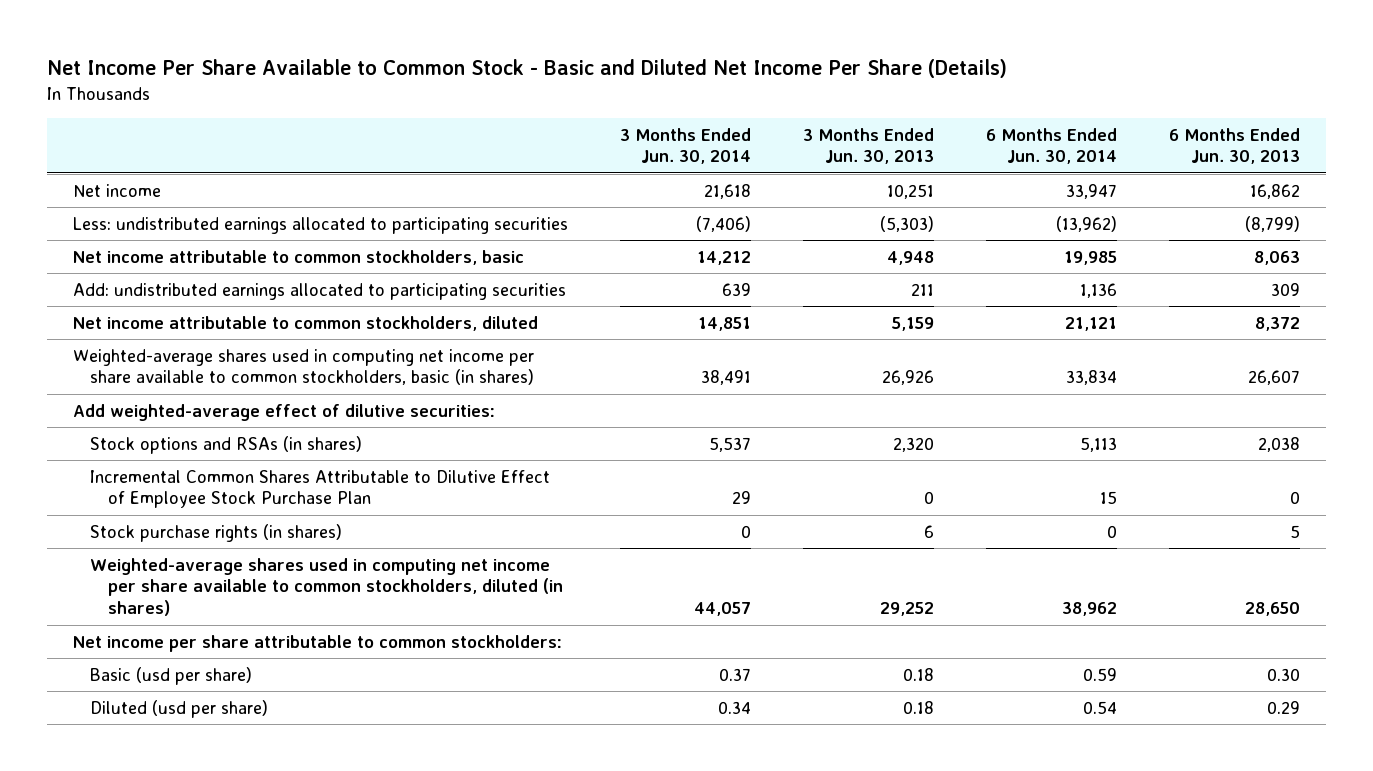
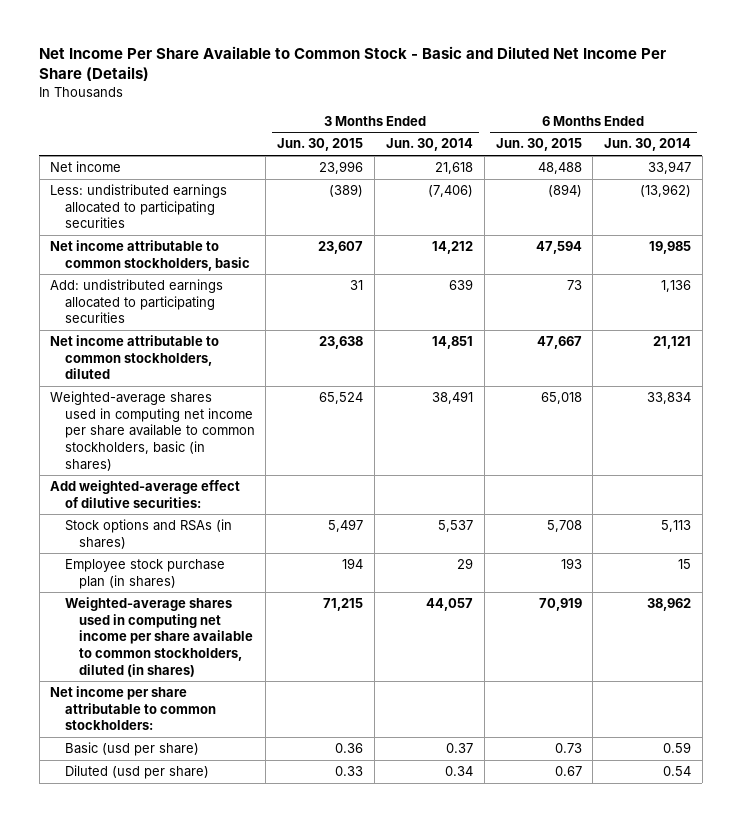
[802,127,934,165] 3 Months Ended Jun. 30, 2013 -> none
[1168,127,1300,165] 6 Months Ended Jun. 30, 2013 -> none
none -> [277,138,364,152] Jun. 30, 2015
none -> [495,138,582,152] Jun. 30, 2015
[90,523,343,542] Stock purchase rights (in shares) -> none
[90,469,551,509] Incremental Common Shares Attributable to Dilutive Effect of Employee Stock Purchase Plan -> [64,559,225,589] Employee stock purchase plan (in shares)

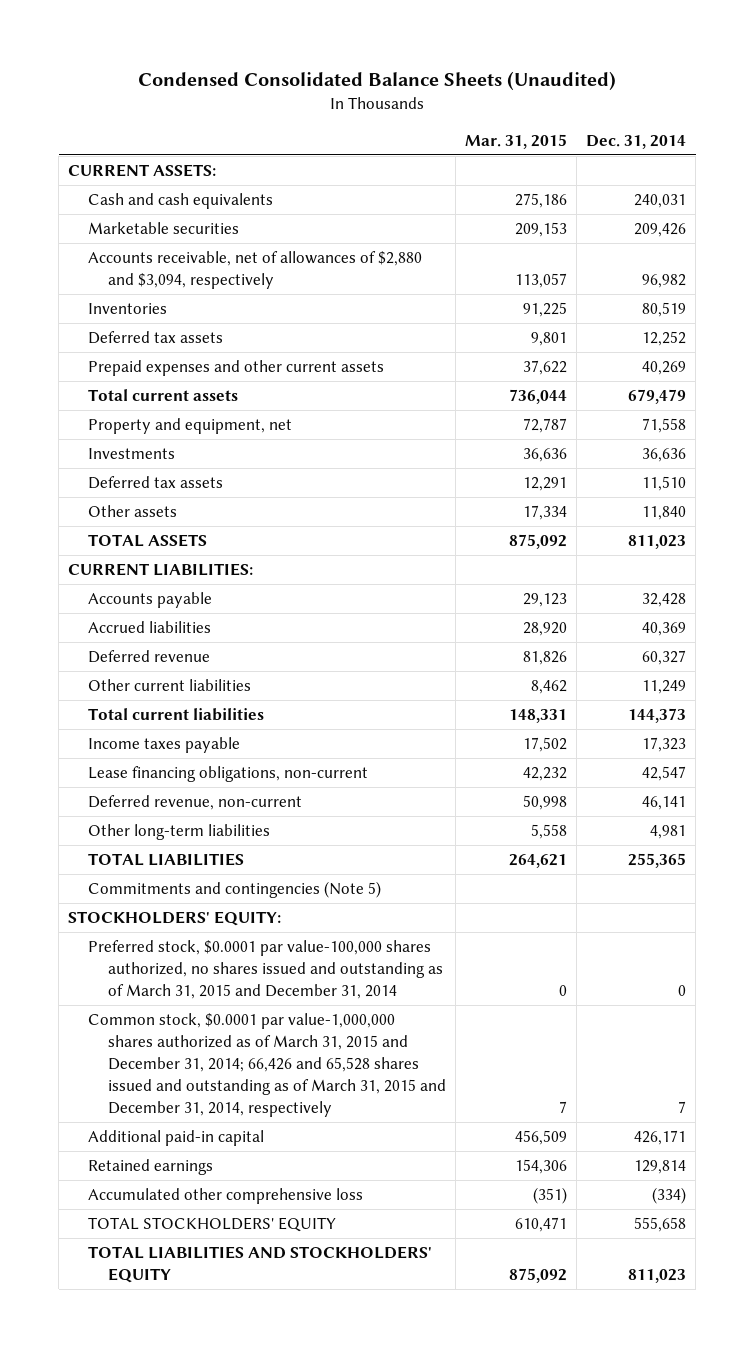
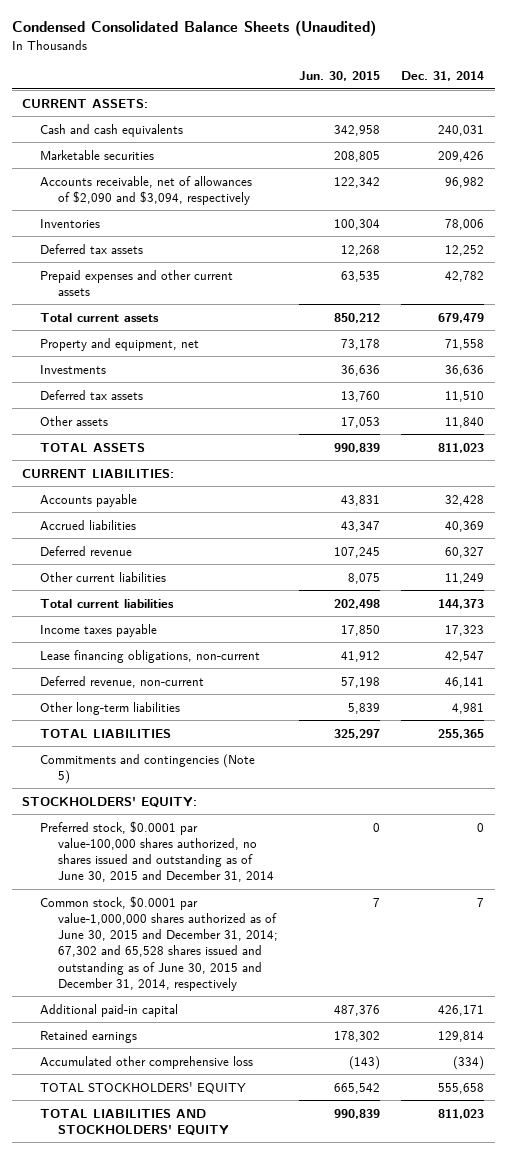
[465,134,568,150] Mar. 31, 2015 -> none
none -> [299,71,381,82] Jun. 30, 2015
[88,250,423,290] Accounts receivable, net of allowances of $2,880 and $3,094, respectively -> [40,175,253,205] Accounts receivable, net of allowances of $2,090 and $3,094, respectively
[642,301,687,317] 80,519 -> [445,218,485,230] 78,006
[642,360,687,375] 40,269 -> [445,270,485,282] 42,782
[88,939,444,1000] Preferred stock, $0.0001 par value-100,000 shares authorized, no shares issued and outstanding as of March 31, 2015 and December 31, 2014 -> [40,820,275,883] Preferred stock, $0.0001 par value-100,000 shares authorized, no shares issued and outstanding as of June 30, 2015 and December 31, 2014
[88,1012,447,1118] Common stock, $0.0001 par value-1,000,000 shares authorized as of March 31, 2015 and December 31, 2014; 66,426 and 65,528 shares issued and outstanding as of March 31, 2015 and December 31, 2014, respectively -> [40,895,279,991] Common stock, $0.0001 par value-1,000,000 shares authorized as of June 30, 2015 and December 31, 2014; 67,302 and 65,528 shares issued and outstanding as of June 30, 2015 and December 31, 2014, respectively

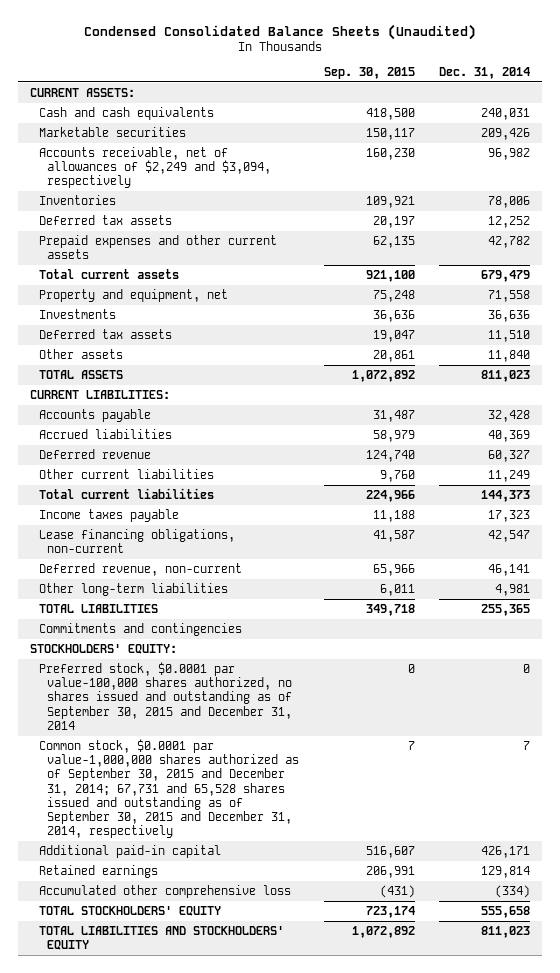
[299,71,381,82] Jun. 30, 2015 -> none
none -> [323,67,415,80] Sep. 30, 2015
[40,175,253,205] Accounts receivable, net of allowances of $2,090 and $3,094, respectively -> [38,146,272,189] Accounts receivable, net of allowances of $2,249 and $3,094, respectively
[40,753,256,784] Commitments and contingencies (Note 5) -> [38,622,242,636] Commitments and contingencies
[40,820,275,883] Preferred stock, $0.0001 par value-100,000 shares authorized, no shares issued and outstanding as of June 30, 2015 and December 31, 2014 -> [38,661,293,730] Preferred stock, $0.0001 par value-100,000 shares authorized, no shares issued and outstanding as of September 30, 2015 and December 31, 2014
[40,895,279,991] Common stock, $0.0001 par value-1,000,000 shares authorized as of June 30, 2015 and December 31, 2014; 67,302 and 65,528 shares issued and outstanding as of June 30, 2015 and December 31, 2014, respectively -> [38,738,300,839] Common stock, $0.0001 par value-1,000,000 shares authorized as of September 30, 2015 and December 31, 2014; 67,731 and 65,528 shares issued and outstanding as of September 30, 2015 and December 31, 2014, respectively

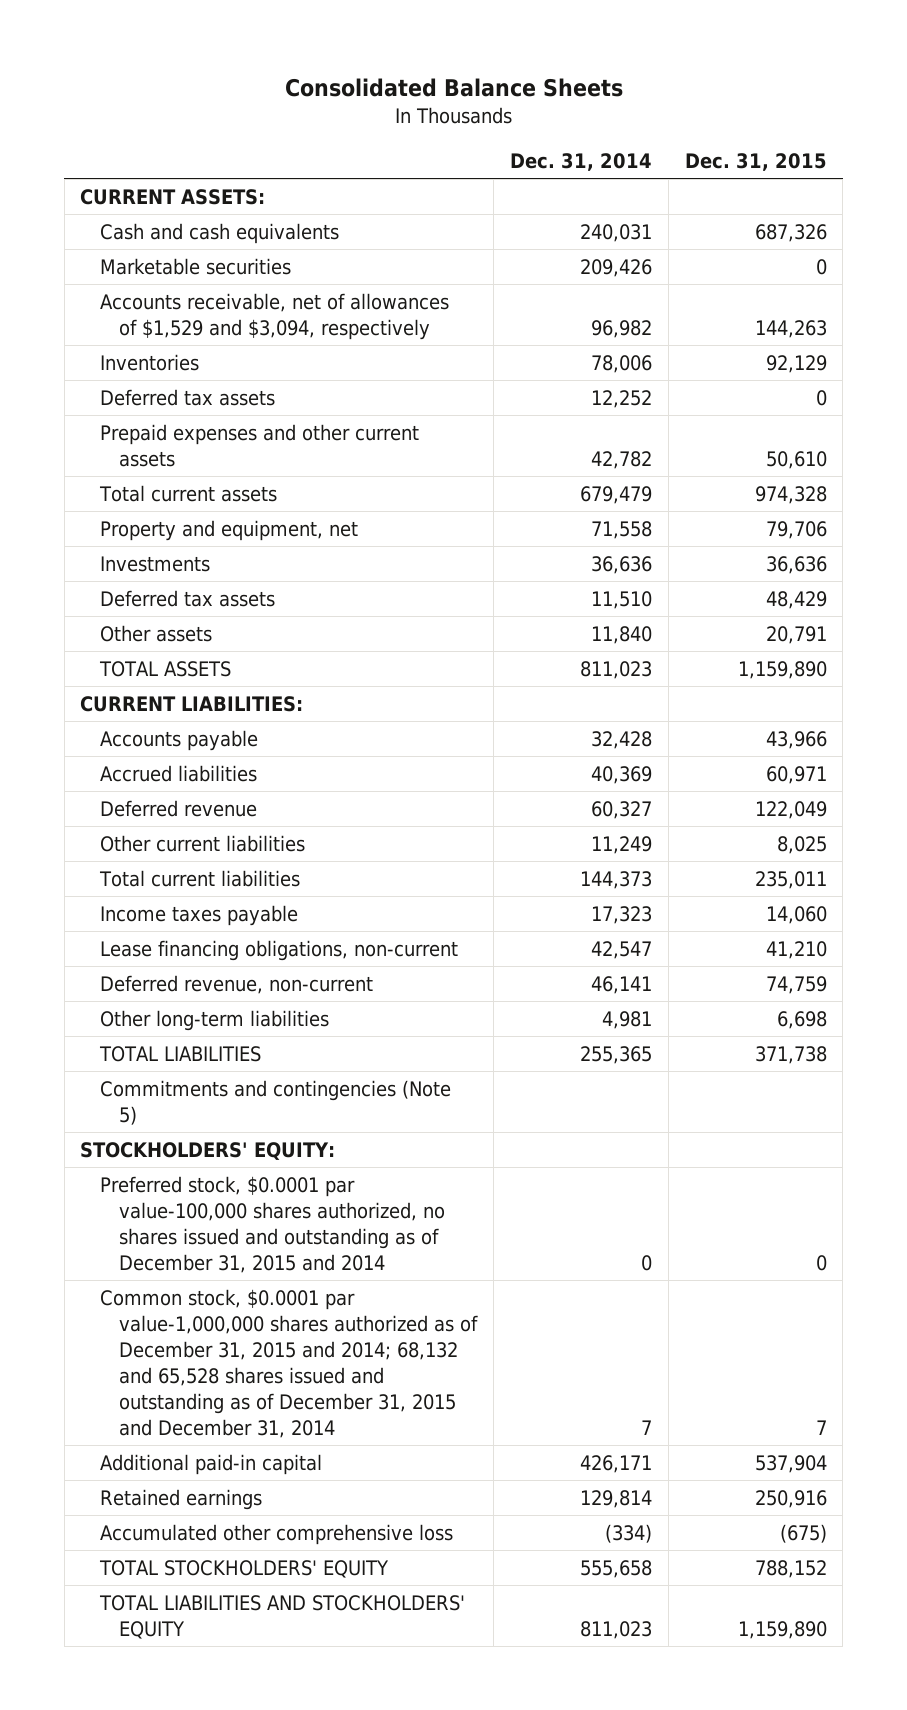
[83,23,476,40] Condensed Consolidated Balance Sheets (Unaudited) -> [284,77,623,97] Consolidated Balance Sheets
[323,67,415,80] Sep. 30, 2015 -> none
none -> [684,152,827,171] Dec. 31, 2015
[38,146,272,189] Accounts receivable, net of allowances of $2,249 and $3,094, respectively -> [99,292,449,340] Accounts receivable, net of allowances of $1,529 and $3,094, respectively
[38,622,242,636] Commitments and contingencies -> [99,1079,451,1125] Commitments and contingencies (Note 5)
[38,661,293,730] Preferred stock, $0.0001 par value-100,000 shares authorized, no shares issued and outstanding as of September 30, 2015 and December 31, 2014 -> [99,1175,446,1273] Preferred stock, $0.0001 par value-100,000 shares authorized, no shares issued and outstanding as of December 31, 2015 and 2014
[38,738,300,839] Common stock, $0.0001 par value-1,000,000 shares authorized as of September 30, 2015 and December 31, 2014; 67,731 and 65,528 shares issued and outstanding as of September 30, 2015 and December 31, 2014, respectively -> [99,1288,479,1438] Common stock, $0.0001 par value-1,000,000 shares authorized as of December 31, 2015 and 2014; 68,132 and 65,528 shares issued and outstanding as of December 31, 2015 and December 31, 2014

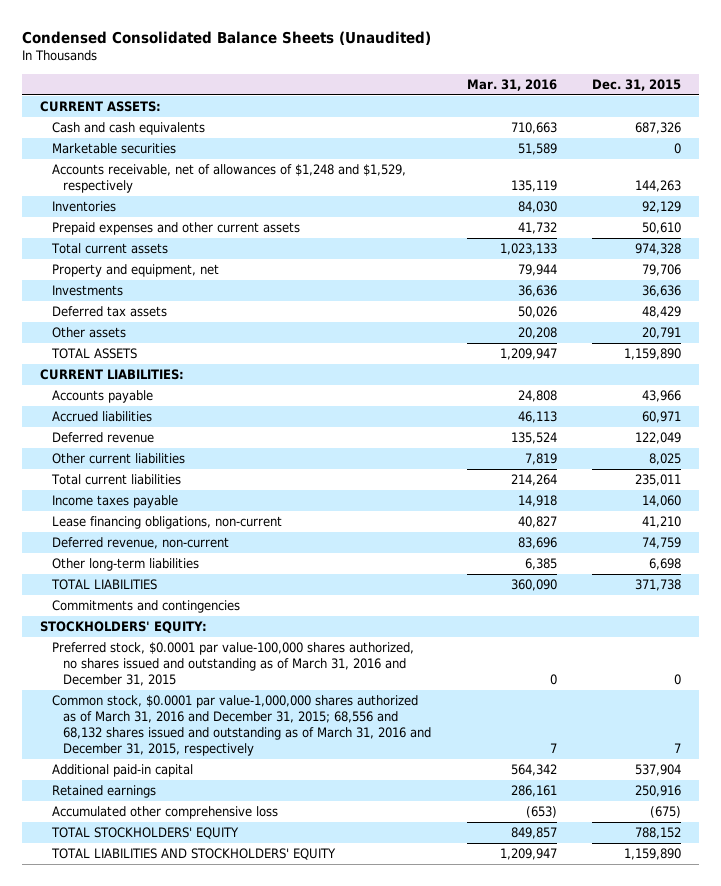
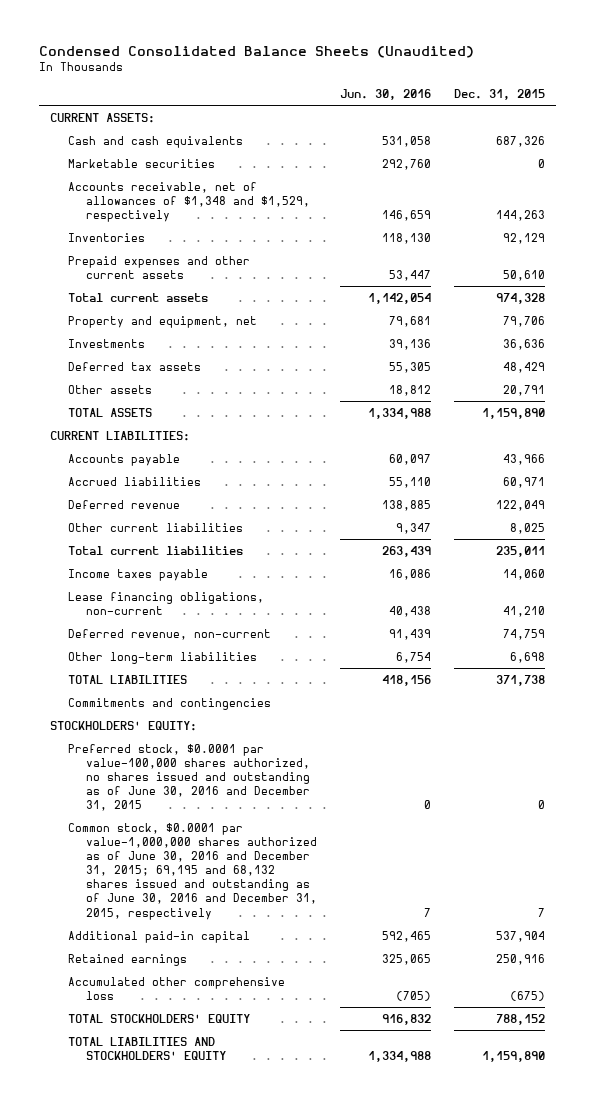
[466,78,557,91] Mar. 31, 2016 -> none
none -> [339,88,431,100] Jun. 30, 2016
[51,164,406,194] Accounts receivable, net of allowances of $1,248 and $1,529, respectively -> [67,181,310,222] Accounts receivable, net of allowances of $1,348 and $1,529, respectively
[51,642,414,687] Preferred stock, $0.0001 par value-100,000 shares authorized, no shares issued and outstanding as of March 31, 2016 and December 31, 2015 -> [67,743,310,812] Preferred stock, $0.0001 par value-100,000 shares authorized, no shares issued and outstanding as of June 30, 2016 and December 31, 2015
[51,695,432,757] Common stock, $0.0001 par value-1,000,000 shares authorized as of March 31, 2016 and December 31, 2015; 68,556 and 68,132 shares issued and outstanding as of March 31, 2016 and December 31, 2015, respectively -> [67,822,317,920] Common stock, $0.0001 par value-1,000,000 shares authorized as of June 30, 2016 and December 31, 2015; 69,195 and 68,132 shares issued and outstanding as of June 30, 2016 and December 31, 2015, respectively

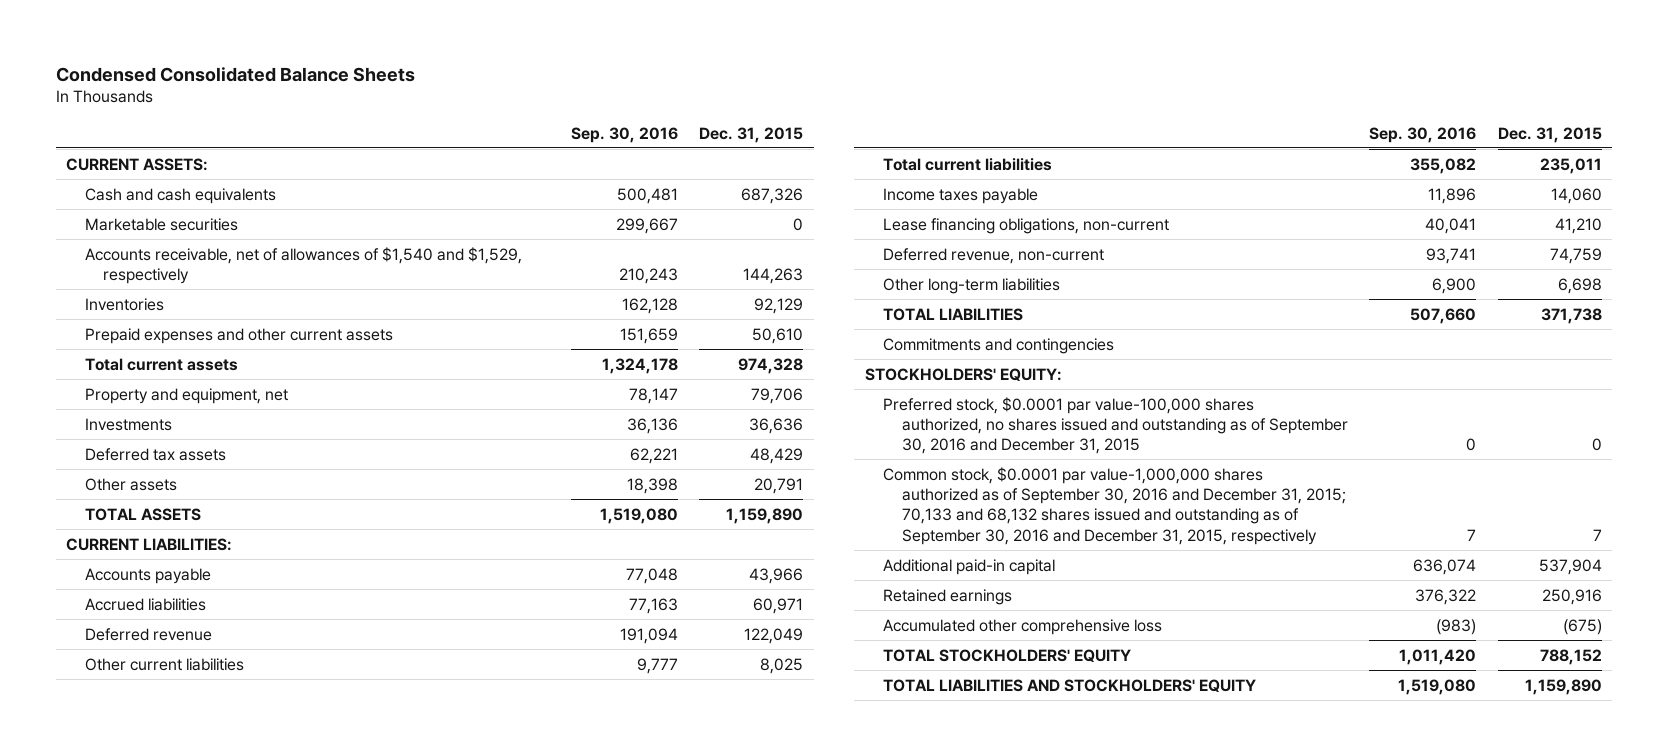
[38,45,474,58] Condensed Consolidated Balance Sheets (Unaudited) -> [55,66,415,82] Condensed Consolidated Balance Sheets
[339,88,431,100] Jun. 30, 2016 -> none
none -> [570,126,678,143] Sep. 30, 2016
[67,181,310,222] Accounts receivable, net of allowances of $1,348 and $1,529, respectively -> [84,246,522,284] Accounts receivable, net of allowances of $1,540 and $1,529, respectively
[67,743,310,812] Preferred stock, $0.0001 par value-100,000 shares authorized, no shares issued and outstanding as of June 30, 2016 and December 31, 2015 -> [883,396,1348,455] Preferred stock, $0.0001 par value-100,000 shares authorized, no shares issued and outstanding as of September 30, 2016 and December 31, 2015
[67,822,317,920] Common stock, $0.0001 par value-1,000,000 shares authorized as of June 30, 2016 and December 31, 2015; 69,195 and 68,132 shares issued and outstanding as of June 30, 2016 and December 31, 2015, respectively -> [883,466,1346,545] Common stock, $0.0001 par value-1,000,000 shares authorized as of September 30, 2016 and December 31, 2015; 70,133 and 68,132 shares issued and outstanding as of September 30, 2016 and December 31, 2015, respectively

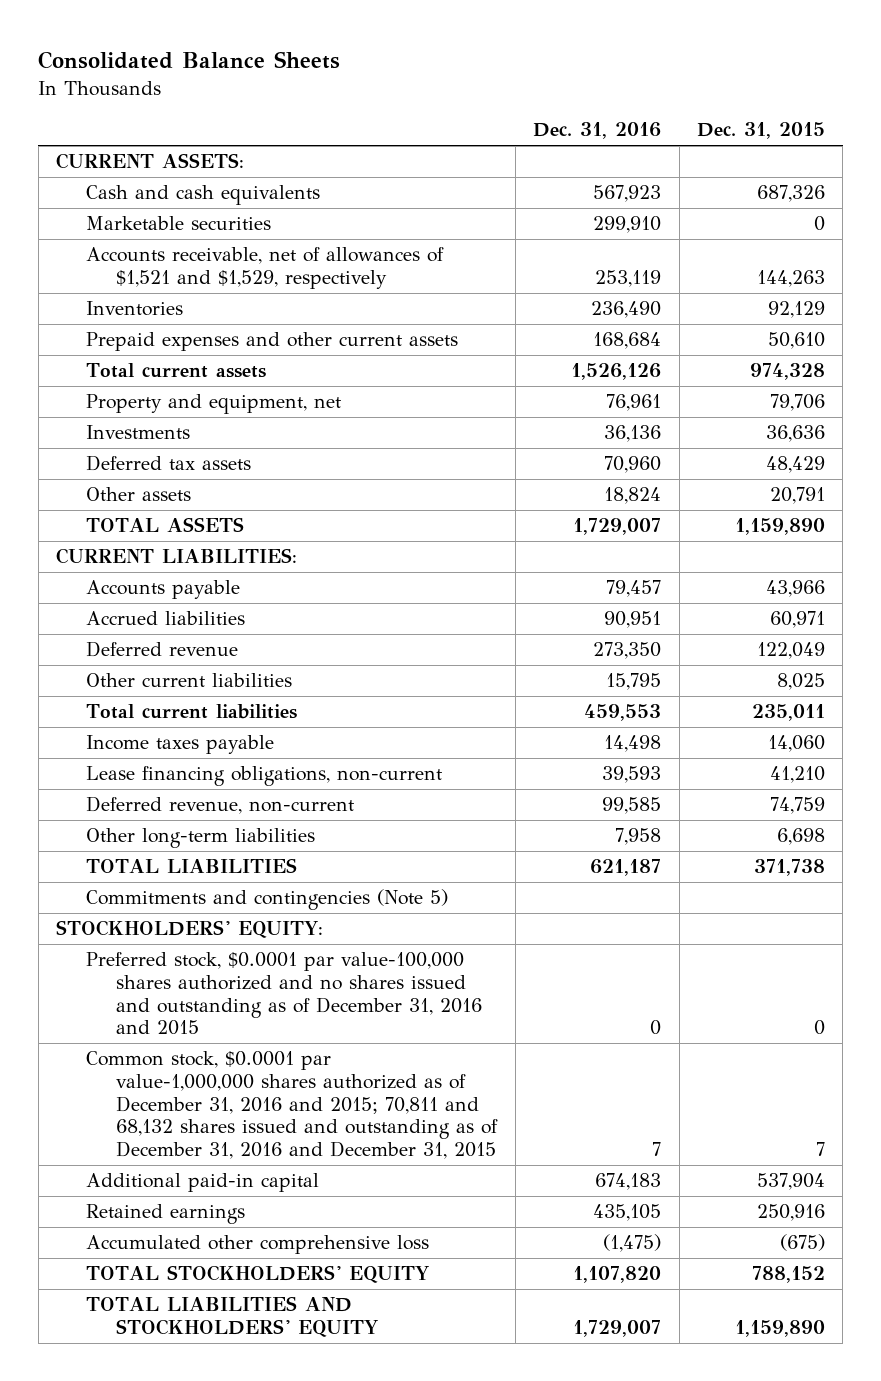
[55,66,415,82] Condensed Consolidated Balance Sheets -> [38,51,341,70] Consolidated Balance Sheets
[570,126,678,143] Sep. 30, 2016 -> none
none -> [533,122,662,140] Dec. 31, 2016
[84,246,522,284] Accounts receivable, net of allowances of $1,540 and $1,529, respectively -> [86,247,445,290] Accounts receivable, net of allowances of $1,521 and $1,529, respectively
[883,337,1115,354] Commitments and contingencies -> [86,889,449,911] Commitments and contingencies (Note 5)
[883,396,1348,455] Preferred stock, $0.0001 par value-100,000 shares authorized, no shares issued and outstanding as of September 30, 2016 and December 31, 2015 -> [86,952,483,1036] Preferred stock, $0.0001 par value-100,000 shares authorized and no shares issued and outstanding as of December 31, 2016 and 2015
[883,466,1346,545] Common stock, $0.0001 par value-1,000,000 shares authorized as of September 30, 2016 and December 31, 2015; 70,133 and 68,132 shares issued and outstanding as of September 30, 2016 and December 31, 2015, respectively -> [86,1051,499,1160] Common stock, $0.0001 par value-1,000,000 shares authorized as of December 31, 2016 and 2015; 70,811 and 68,132 shares issued and outstanding as of December 31, 2016 and December 31, 2015

